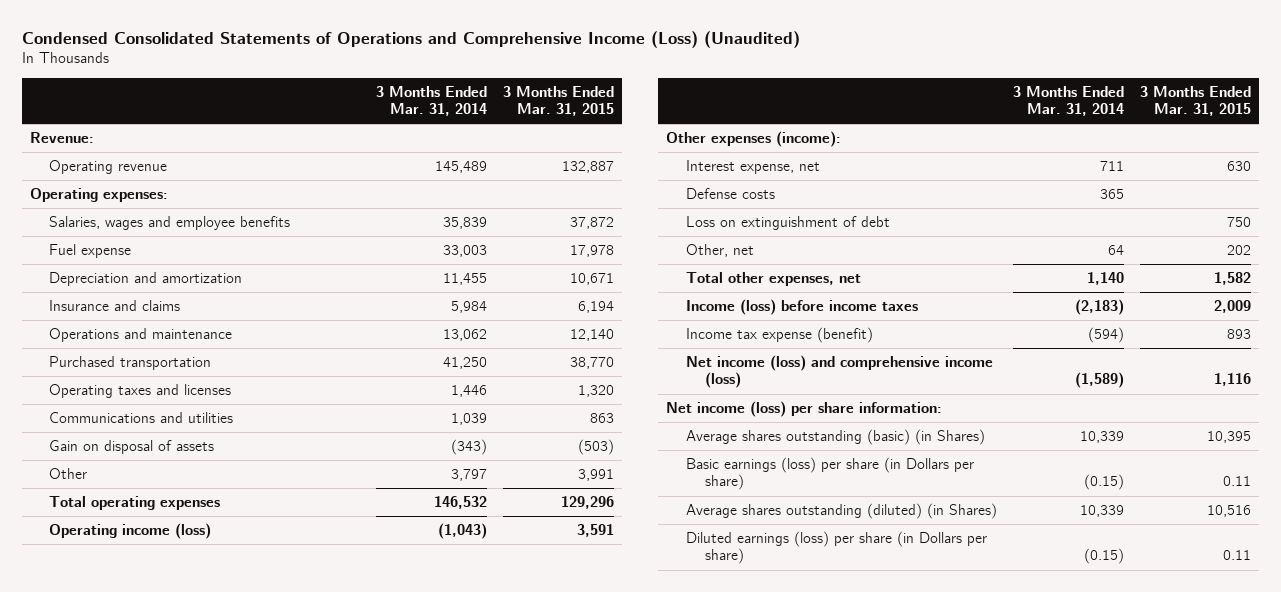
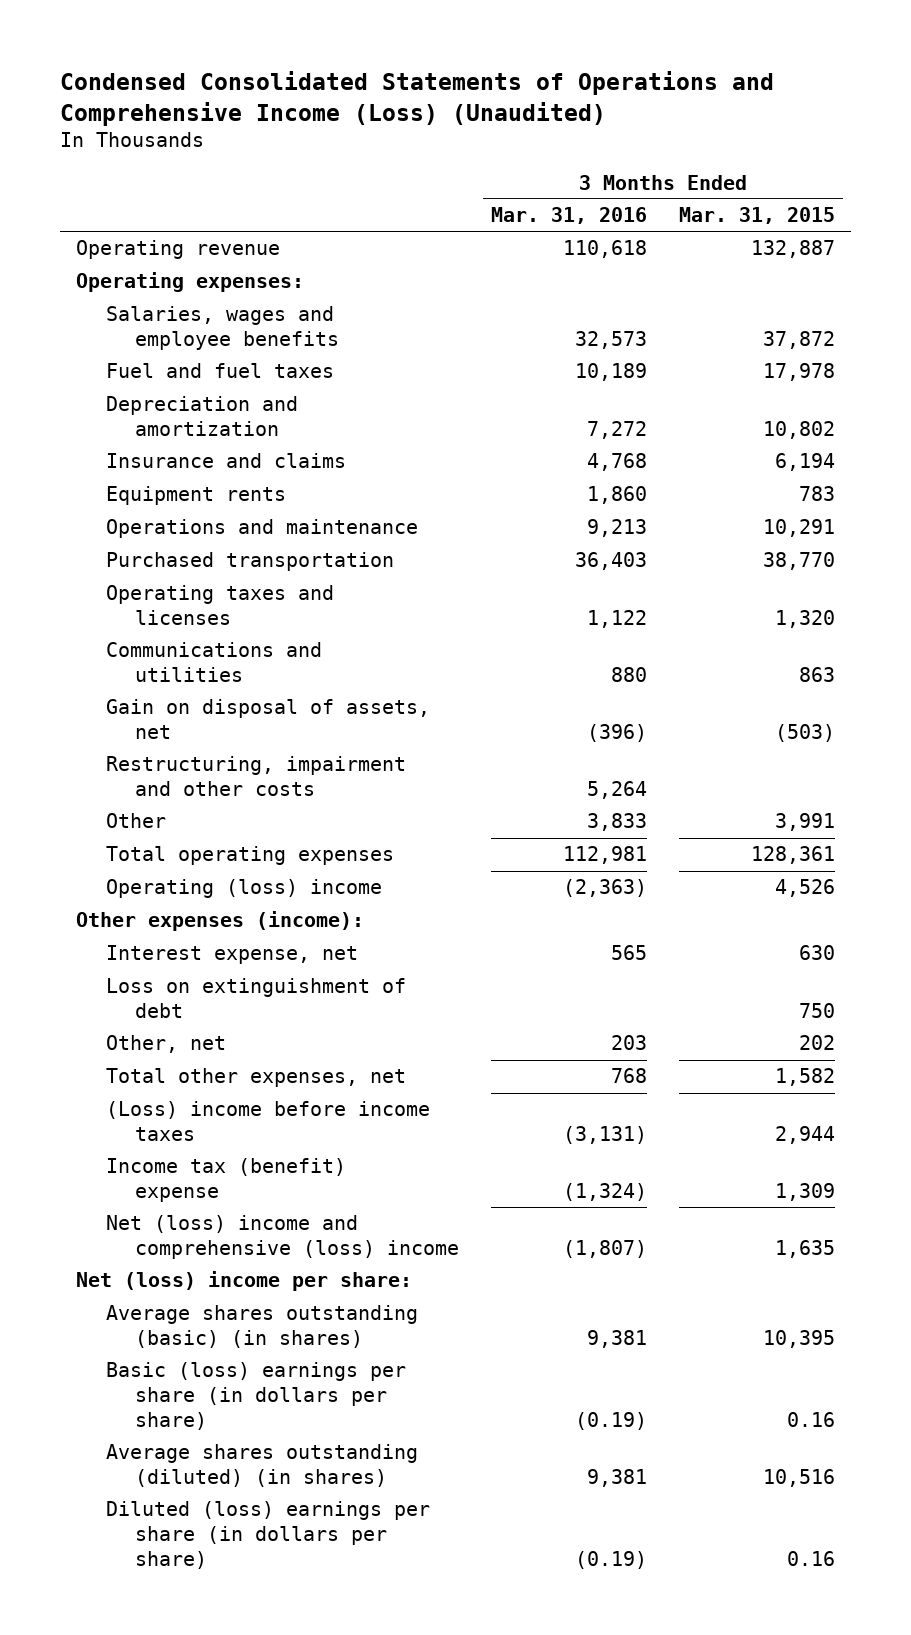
[376,85,488,116] 3 Months Ended Mar. 31, 2014 -> none
none -> [490,207,647,225] Mar. 31, 2016
[29,131,94,143] Revenue: -> none
[49,243,132,258] Fuel expense -> [105,363,334,379] Fuel and fuel taxes
[570,272,615,285] 10,671 -> [762,421,835,440] 10,802
none -> [105,486,286,506] Equipment rents
[570,328,615,341] 12,140 -> [762,519,835,538] 10,291
[49,439,215,454] Gain on disposal of assets -> [105,699,430,740] Gain on disposal of assets, net
none -> [105,756,406,797] Restructuring, impairment and other costs
[561,495,615,509] 129,296 -> [750,846,835,865] 128,361
[49,522,212,539] Operating income (loss) -> [105,879,382,899] Operating (loss) income
[577,523,615,537] 3,591 -> [774,879,835,898] 4,526
[685,187,775,199] Defense costs -> none
[685,298,918,315] Income (loss) before income taxes -> [105,1101,430,1142] (Loss) income before income taxes
[1213,299,1251,313] 2,009 -> [774,1126,835,1145] 2,944
[685,326,873,343] Income tax expense (benefit) -> [105,1158,346,1203] Income tax (benefit) expense
[1226,328,1251,339] 893 -> [774,1183,835,1202] 1,309
[685,354,993,389] Net income (loss) and comprehensive income (loss) -> [105,1215,460,1260] Net (loss) income and comprehensive (loss) income
[1213,373,1251,387] 1,116 -> [774,1240,835,1259] 1,635
[666,400,943,417] Net income (loss) per share information: -> [76,1271,413,1292] Net (loss) income per share:
[685,428,985,445] Average shares outstanding (basic) (in Shares) -> [105,1305,418,1349] Average shares outstanding (basic) (in shares)
[685,456,974,491] Basic earnings (loss) per share (in Dollars per share) -> [105,1362,406,1430] Basic (loss) earnings per share (in dollars per share)
[1222,476,1251,487] 0.11 -> [786,1411,835,1427] 0.16
[685,502,997,519] Average shares outstanding (diluted) (in Shares) -> [105,1444,418,1488] Average shares outstanding (diluted) (in shares)
[685,530,987,565] Diluted earnings (loss) per share (in Dollars per share) -> [105,1501,430,1569] Diluted (loss) earnings per share (in dollars per share)
[1222,550,1251,561] 0.11 -> [786,1550,835,1566] 0.16

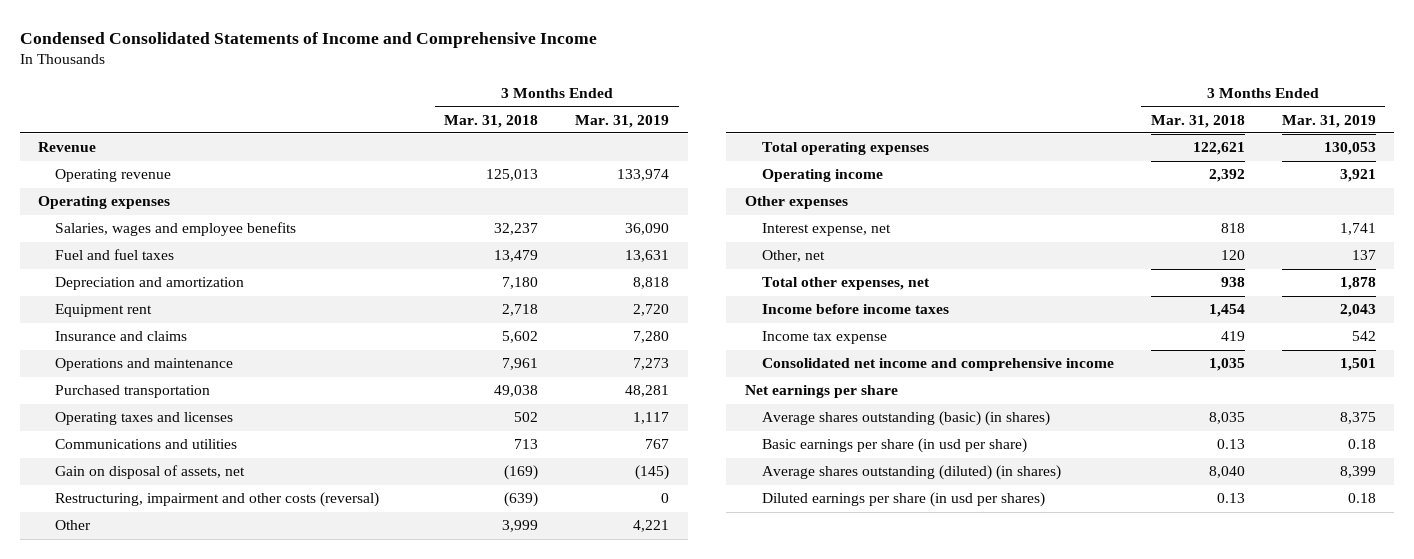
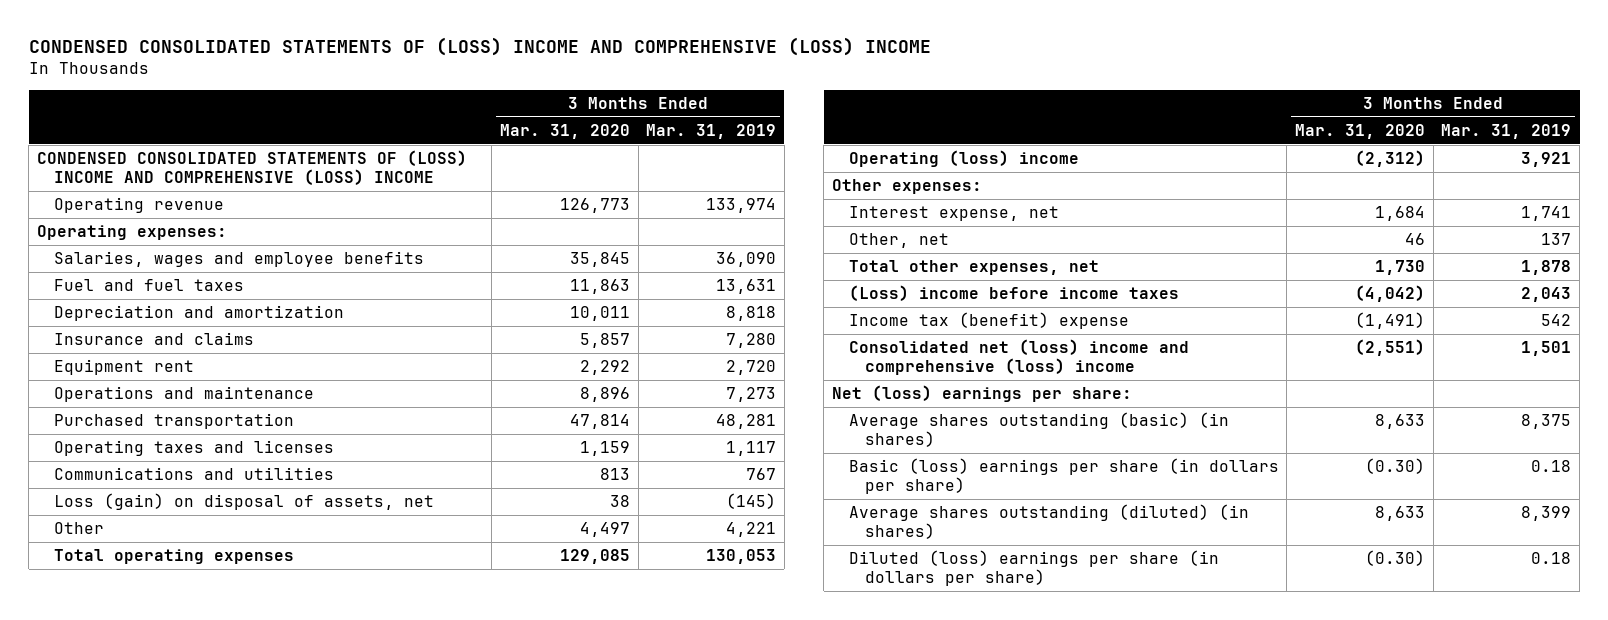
[19,31,597,48] Condensed Consolidated Statements of Income and Comprehensive Income -> [28,37,931,57] CONDENSED CONSOLIDATED STATEMENTS OF (LOSS) INCOME AND COMPREHENSIVE (LOSS) INCOME
[444,114,539,128] Mar. 31, 2018 -> none
none -> [499,124,630,140] Mar. 31, 2020
[38,142,97,153] Revenue -> none
none -> [36,150,467,186] CONDENSED CONSOLIDATED STATEMENTS OF (LOSS) INCOME AND COMPREHENSIVE (LOSS) INCOME
[38,196,171,210] Operating expenses -> [36,225,227,241] Operating expenses:
[54,304,152,318] Equipment rent -> [53,359,194,376] Equipment rent
[54,492,379,508] Restructuring, impairment and other costs (reversal) -> none
[54,465,245,480] Gain on disposal of assets, net -> [53,493,434,511] Loss (gain) on disposal of assets, net
[761,169,883,183] Operating income -> [848,150,1079,168] Operating (loss) income
[744,196,848,210] Other expenses -> [831,179,982,195] Other expenses:
[761,304,949,315] Income before income taxes -> [848,285,1179,302] (Loss) income before income taxes
[761,331,887,345] Income tax expense -> [848,312,1129,330] Income tax (benefit) expense
[761,358,1114,372] Consolidated net income and comprehensive income -> [848,339,1189,376] Consolidated net (loss) income and comprehensive (loss) income
[744,385,898,399] Net earnings per share -> [831,385,1132,403] Net (loss) earnings per share:
[761,438,1027,454] Basic earnings per share (in usd per share) -> [848,458,1279,495] Basic (loss) earnings per share (in dollars per share)
[761,492,1045,508] Diluted earnings per share (in usd per shares) -> [848,550,1219,587] Diluted (loss) earnings per share (in dollars per share)

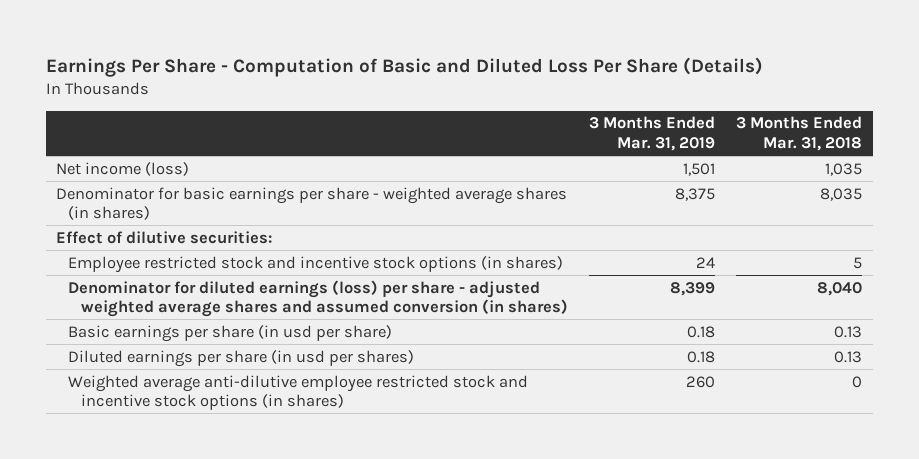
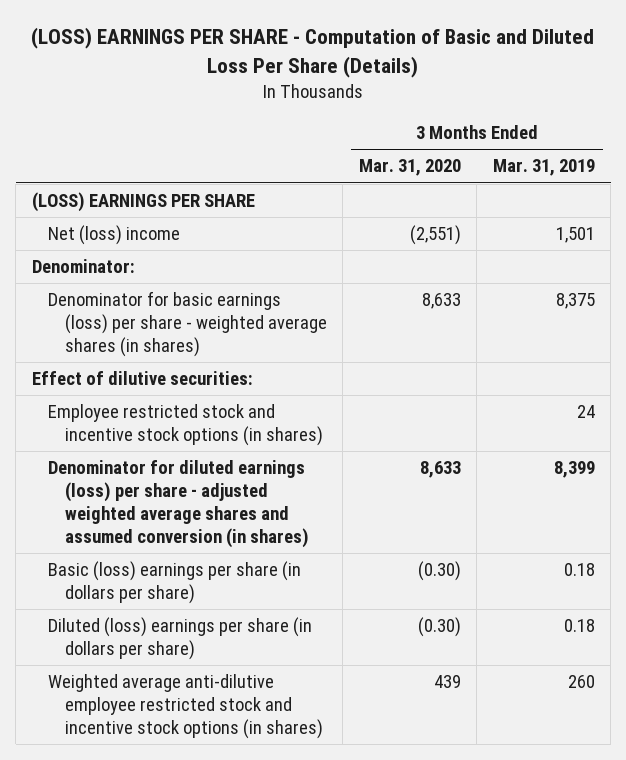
[45,56,763,77] Earnings Per Share - Computation of Basic and Diluted Loss Per Share (Details) -> [31,27,595,78] (LOSS) EARNINGS PER SHARE - Computation of Basic and Diluted Loss Per Share (Details)
[736,116,863,152] 3 Months Ended Mar. 31, 2018 -> none
none -> [358,159,461,177] Mar. 31, 2020
none -> [31,192,255,213] (LOSS) EARNINGS PER SHARE
[56,161,190,176] Net income (loss) -> [48,225,181,246] Net (loss) income
none -> [31,259,135,274] Denominator:
[56,186,568,221] Denominator for basic earnings per share - weighted average shares (in shares) -> [48,291,327,358] Denominator for basic earnings (loss) per share - weighted average shares (in shares)
[68,324,393,342] Basic earnings per share (in usd per share) -> [48,561,302,605] Basic (loss) earnings per share (in dollars per share)
[68,349,415,367] Diluted earnings per share (in usd per shares) -> [48,617,313,661] Diluted (loss) earnings per share (in dollars per share)

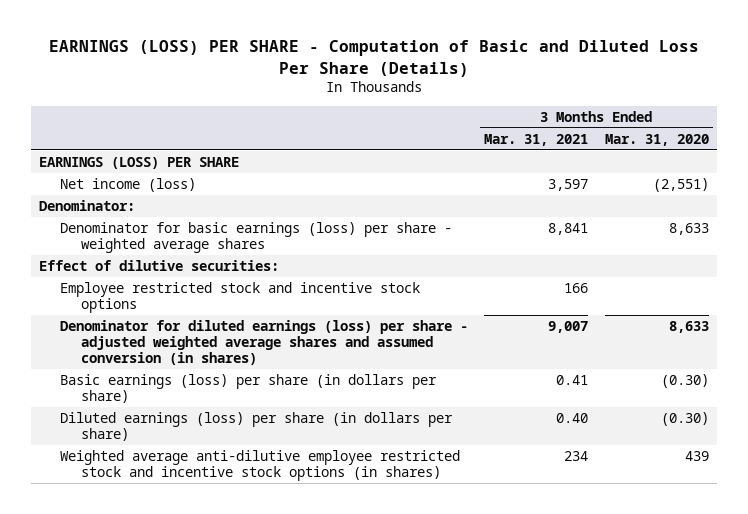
[31,27,595,78] (LOSS) EARNINGS PER SHARE - Computation of Basic and Diluted Loss Per Share (Details) -> [48,40,699,77] EARNINGS (LOSS) PER SHARE - Computation of Basic and Diluted Loss Per Share (Details)
[492,159,595,177] Mar. 31, 2019 -> none
none -> [484,133,589,146] Mar. 31, 2021
[31,192,255,213] (LOSS) EARNINGS PER SHARE -> [39,156,240,169] EARNINGS (LOSS) PER SHARE
[48,225,181,246] Net (loss) income -> [59,177,196,192] Net income (loss)
[48,291,327,358] Denominator for basic earnings (loss) per share - weighted average shares (in shares) -> [59,221,452,253] Denominator for basic earnings (loss) per share - weighted average shares
[48,404,323,447] Employee restricted stock and incentive stock options (in shares) -> [59,281,420,313] Employee restricted stock and incentive stock options
[48,561,302,605] Basic (loss) earnings per share (in dollars per share) -> [59,373,437,403] Basic earnings (loss) per share (in dollars per share)
[48,617,313,661] Diluted (loss) earnings per share (in dollars per share) -> [59,411,453,441] Diluted earnings (loss) per share (in dollars per share)

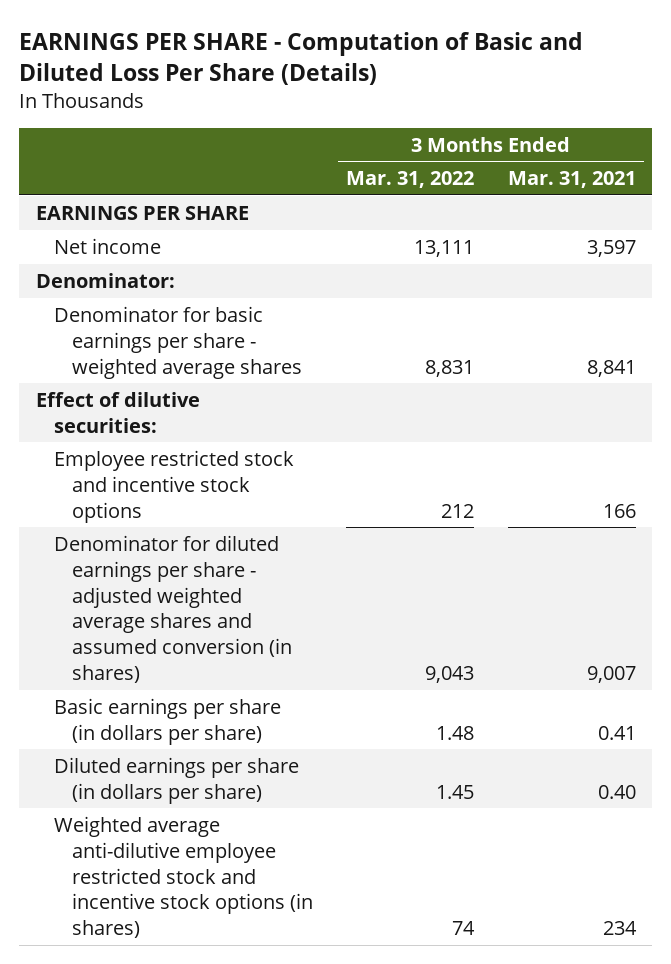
[48,40,699,77] EARNINGS (LOSS) PER SHARE - Computation of Basic and Diluted Loss Per Share (Details) -> [19,32,584,85] EARNINGS PER SHARE - Computation of Basic and Diluted Loss Per Share (Details)
[604,133,709,146] Mar. 31, 2020 -> none
none -> [346,171,475,189] Mar. 31, 2022
[39,156,240,169] EARNINGS (LOSS) PER SHARE -> [35,205,249,220] EARNINGS PER SHARE
[59,177,196,192] Net income (loss) -> [53,237,161,254] Net income
[59,221,452,253] Denominator for basic earnings (loss) per share - weighted average shares -> [53,305,302,379] Denominator for basic earnings per share - weighted average shares
[59,319,468,365] Denominator for diluted earnings (loss) per share - adjusted weighted average shares and assumed conversion (in shares) -> [53,534,292,684] Denominator for diluted earnings per share - adjusted weighted average shares and assumed conversion (in shares)
[59,373,437,403] Basic earnings (loss) per share (in dollars per share) -> [53,697,281,745] Basic earnings per share (in dollars per share)
[59,411,453,441] Diluted earnings (loss) per share (in dollars per share) -> [53,756,299,804] Diluted earnings per share (in dollars per share)

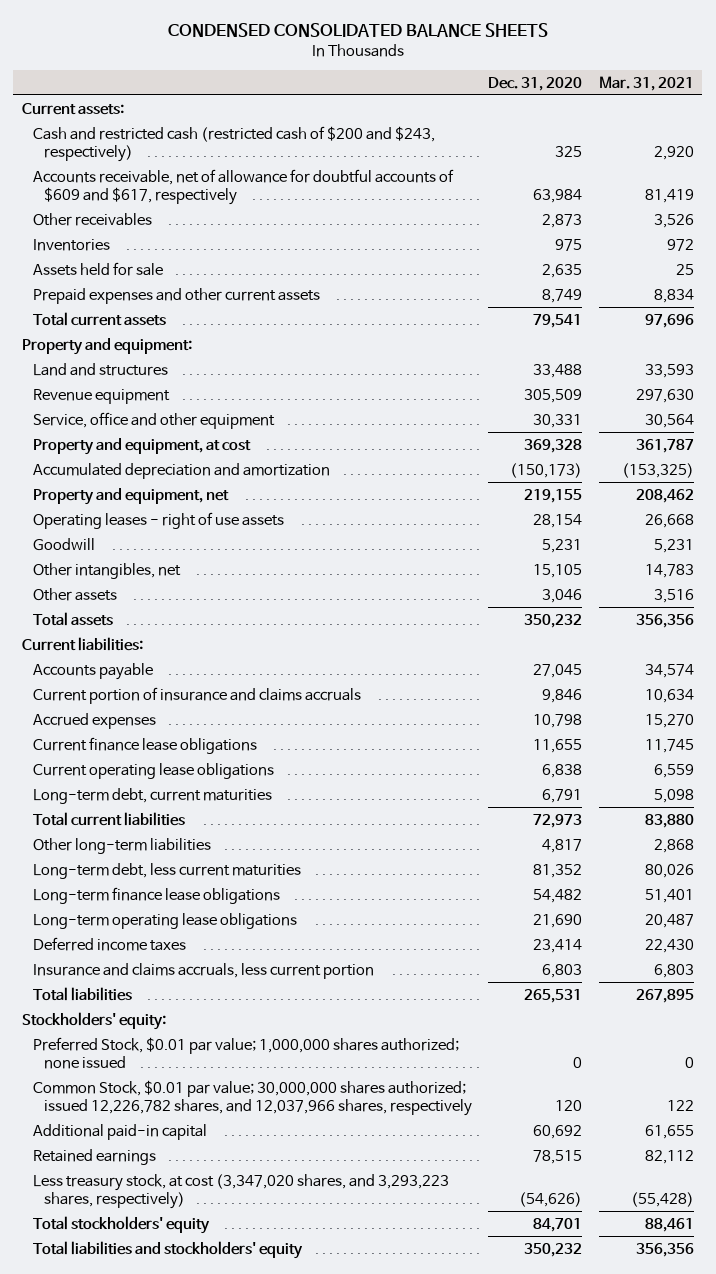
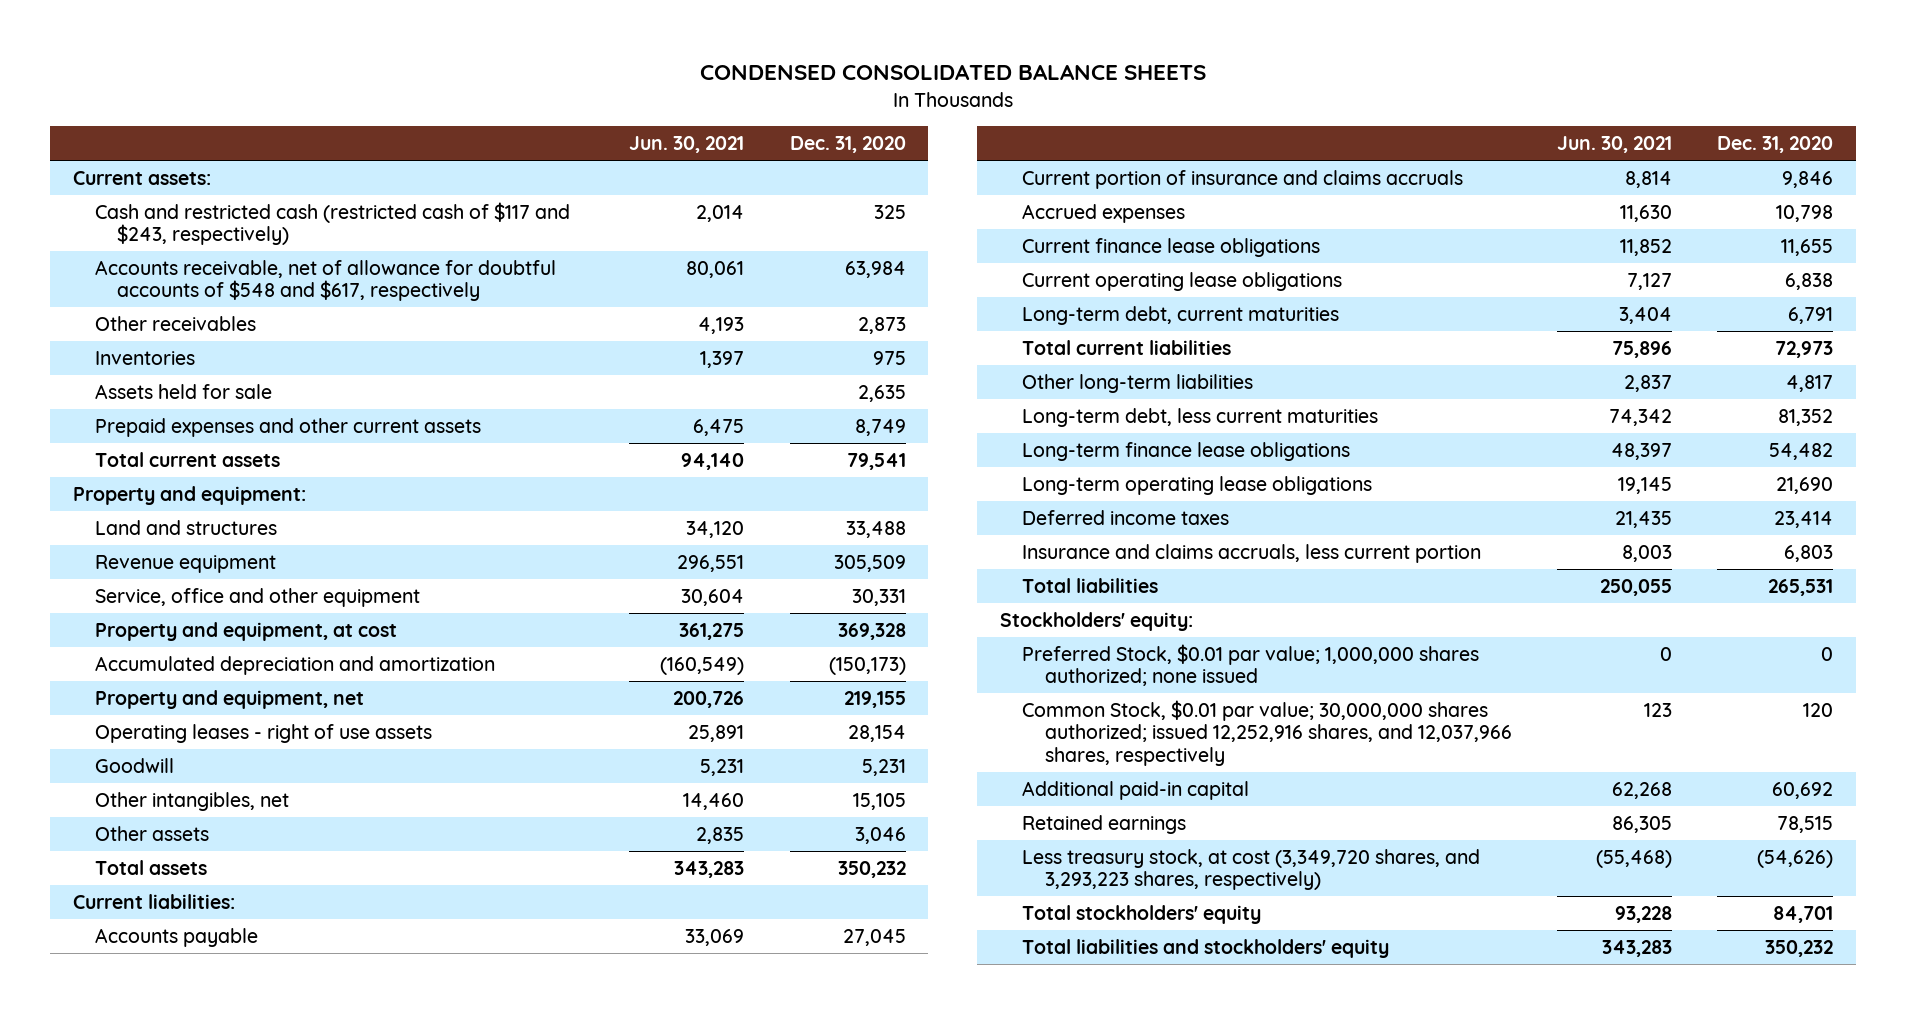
[599,75,695,91] Mar. 31, 2021 -> none
none -> [629,136,745,154] Jun. 30, 2021
[32,125,435,163] Cash and restricted cash (restricted cash of $200 and $243, respectively) -> [94,201,570,246] Cash and restricted cash (restricted cash of $117 and $243, respectively)
[32,168,454,206] Accounts receivable, net of allowance for doubtful accounts of $609 and $617, respectively -> [94,259,556,302] Accounts receivable, net of allowance for doubtful accounts of $548 and $617, respectively
[32,1079,472,1117] Common Stock, $0.01 par value; 30,000,000 shares authorized; issued 12,226,782 shares, and 12,037,966 shares, respectively -> [1022,699,1512,767] Common Stock, $0.01 par value; 30,000,000 shares authorized; issued 12,252,916 shares, and 12,037,966 shares, respectively
[32,1173,449,1210] Less treasury stock, at cost (3,347,020 shares, and 3,293,223 shares, respectively) -> [1022,848,1481,891] Less treasury stock, at cost (3,349,720 shares, and 3,293,223 shares, respectively)

